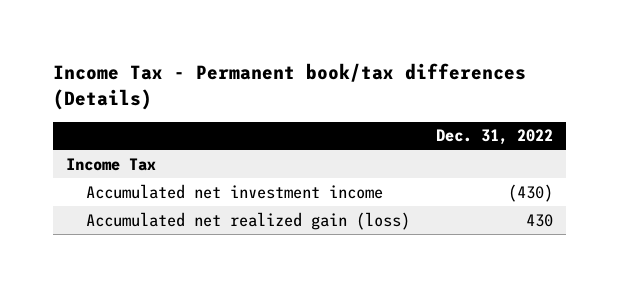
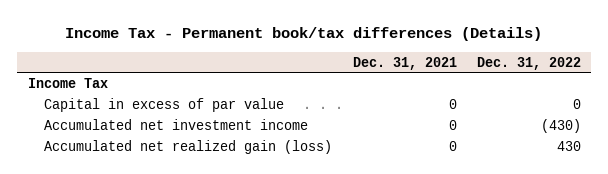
none -> [352,56,457,70] Dec. 31, 2021
none -> [44,97,285,112] Capital in excess of par value

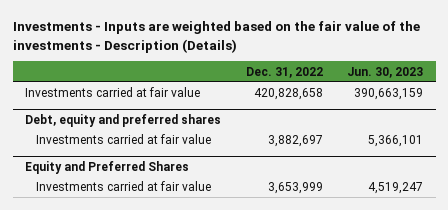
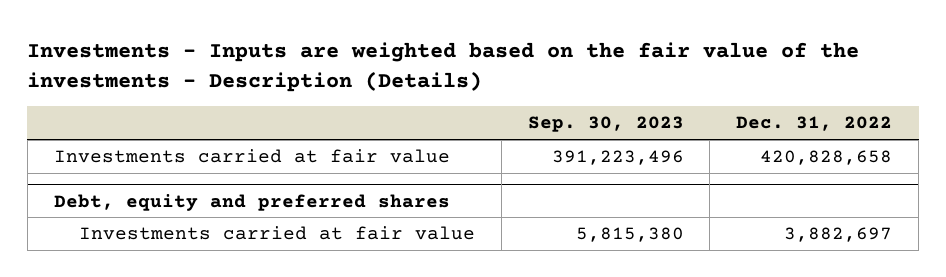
[347,66,424,78] Jun. 30, 2023 -> none
none -> [527,116,684,133] Sep. 30, 2023
[25,161,190,175] Equity and Preferred Shares -> none
[35,181,211,192] Investments carried at fair value -> none

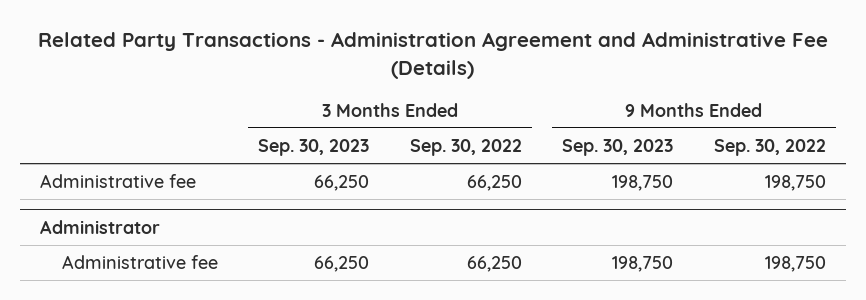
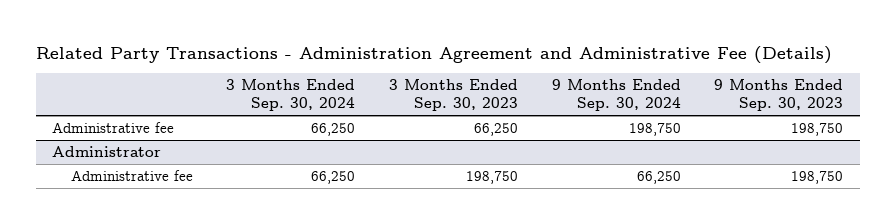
[409,138,522,156] Sep. 30, 2022 -> none
[713,138,826,156] Sep. 30, 2022 -> none
none -> [226,79,356,112] 3 Months Ended Sep. 30, 2024
none -> [551,79,681,112] 9 Months Ended Sep. 30, 2024
[314,255,370,272] 66,250 -> [466,171,519,185] 198,750

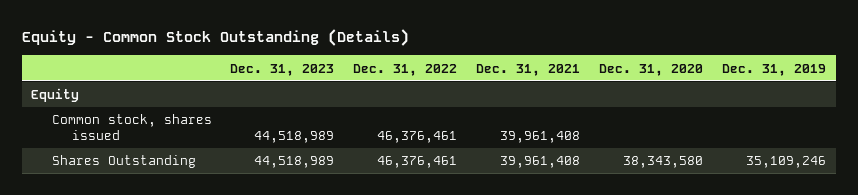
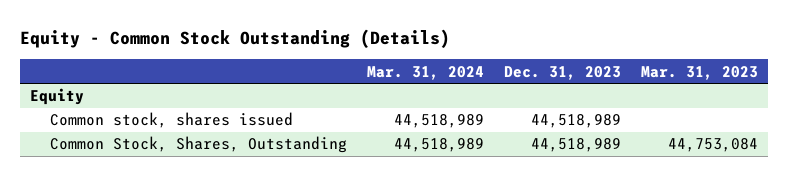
[353,63,458,76] Dec. 31, 2022 -> none
[476,63,581,76] Dec. 31, 2021 -> none
[599,63,704,76] Dec. 31, 2020 -> none
[722,63,827,76] Dec. 31, 2019 -> none
none -> [366,65,484,80] Mar. 31, 2024
none -> [640,65,758,80] Mar. 31, 2023
[51,155,196,169] Shares Outstanding -> [49,136,347,154] Common Stock, Shares, Outstanding

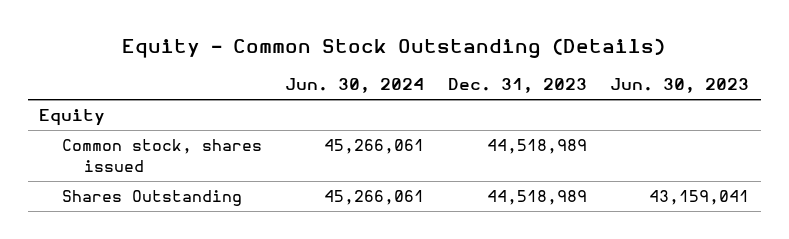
[366,65,484,80] Mar. 31, 2024 -> none
[640,65,758,80] Mar. 31, 2023 -> none
none -> [285,78,425,94] Jun. 30, 2024
none -> [610,78,750,94] Jun. 30, 2023
[49,136,347,154] Common Stock, Shares, Outstanding -> [61,190,242,207] Shares Outstanding

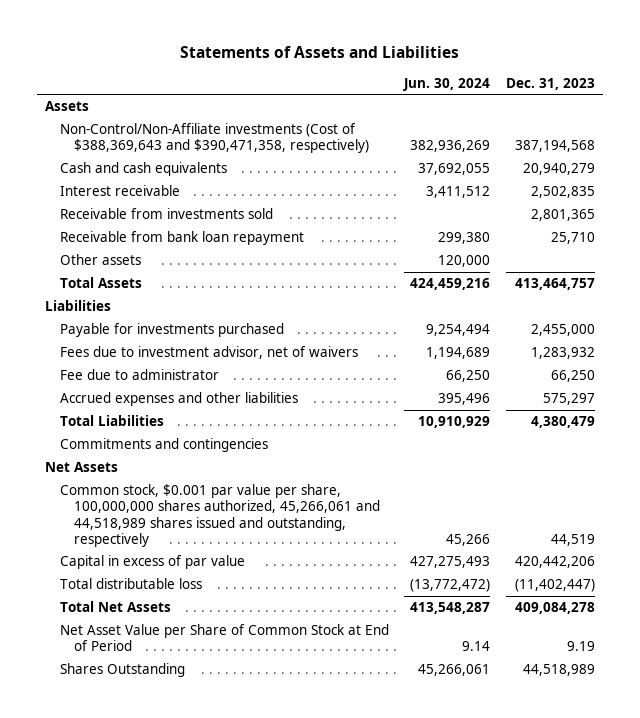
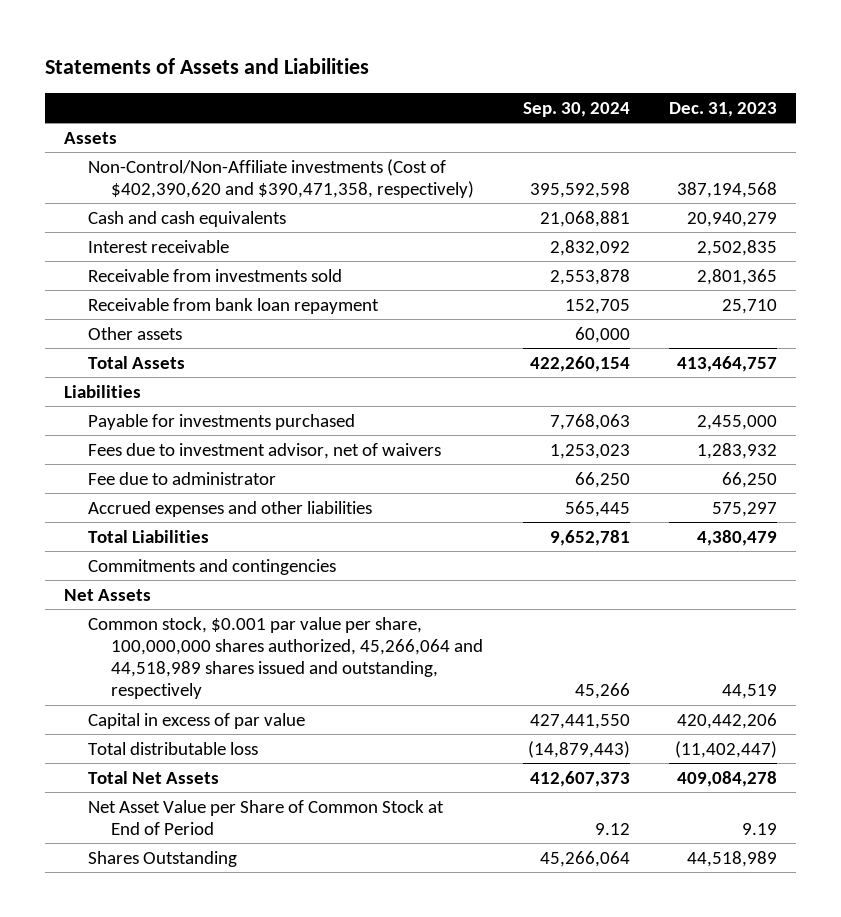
[403,77,491,91] Jun. 30, 2024 -> none
none -> [522,101,630,117] Sep. 30, 2024
[59,123,370,154] Non-Control/Non-Affiliate investments (Cost of $388,369,643 and $390,471,358, respectively) -> [87,158,475,198] Non-Control/Non-Affiliate investments (Cost of $402,390,620 and $390,471,358, respectively)
[59,484,381,547] Common stock, $0.001 par value per share, 100,000,000 shares authorized, 45,266,061 and 44,518,989 shares issued and outstanding, respectively -> [87,616,484,700] Common stock, $0.001 par value per share, 100,000,000 shares authorized, 45,266,064 and 44,518,989 shares issued and outstanding, respectively

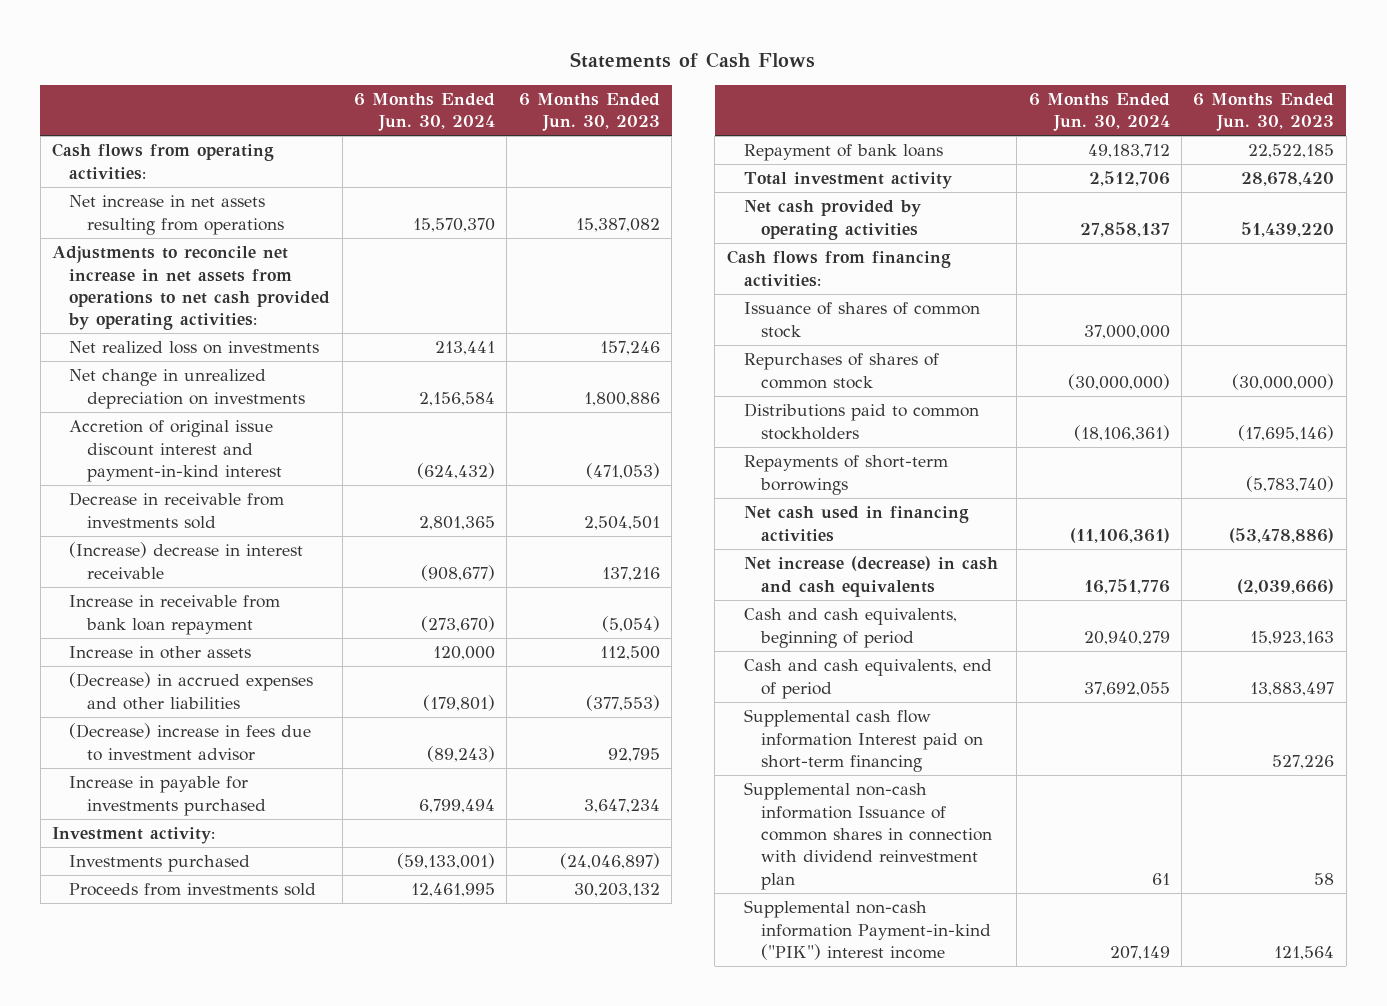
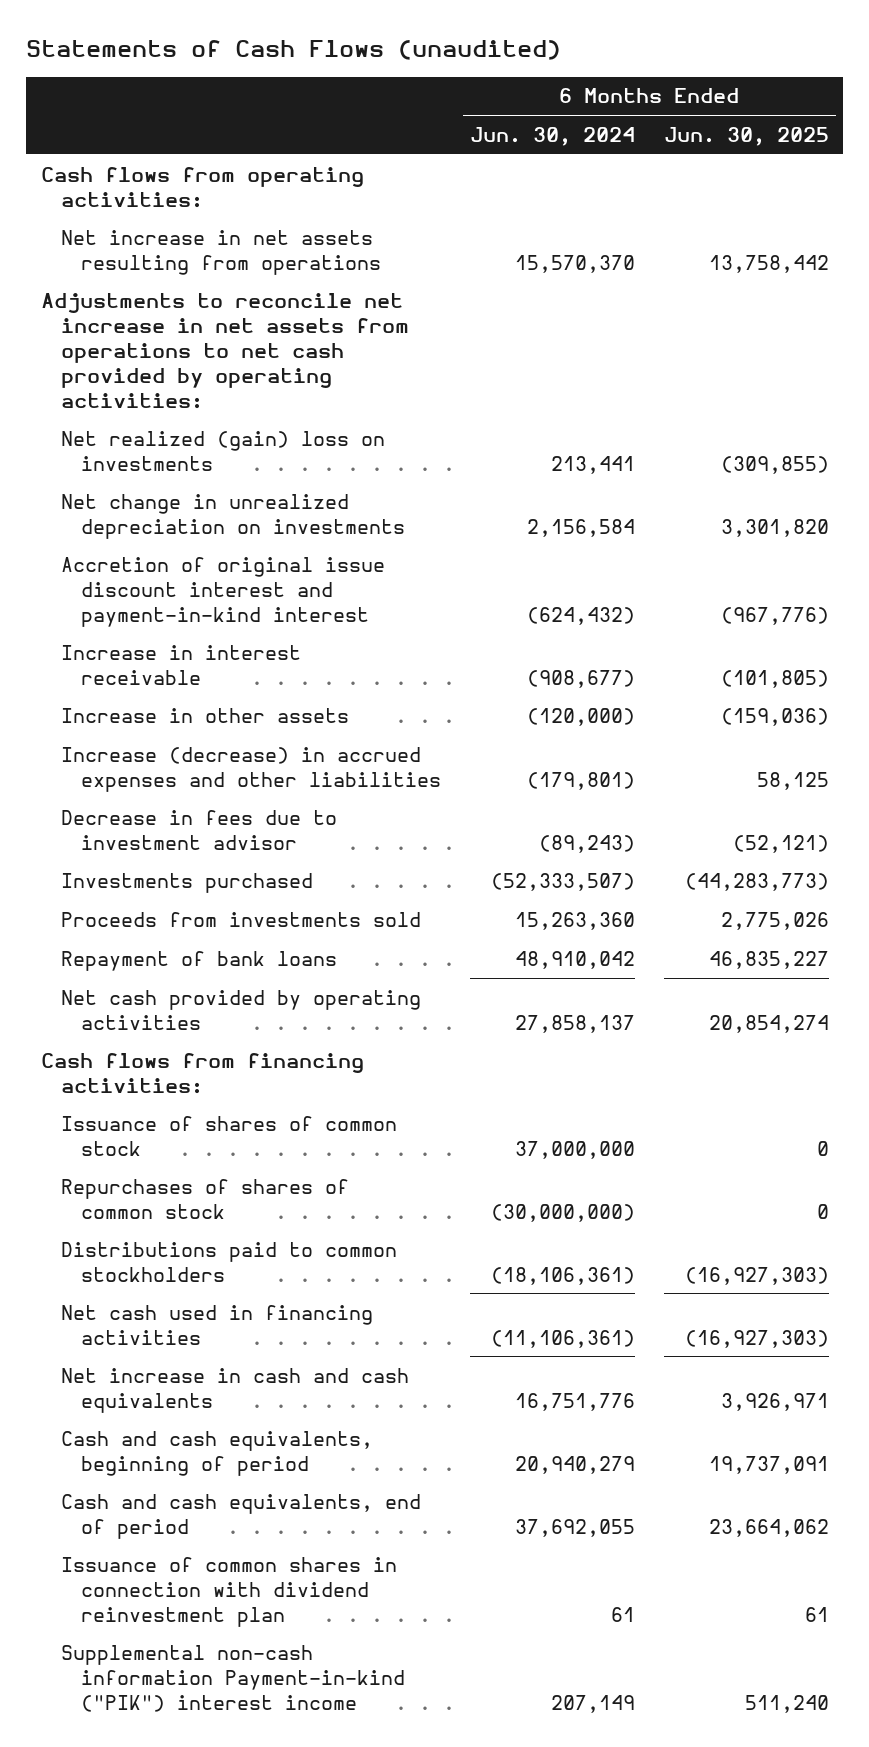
[570,52,816,69] Statements of Cash Flows -> [26,39,562,60] Statements of Cash Flows (unaudited)
[518,92,660,132] 6 Months Ended Jun. 30, 2023 -> none
none -> [663,126,829,146] Jun. 30, 2025
[69,341,320,355] Net realized loss on investments -> [60,430,385,471] Net realized (gain) loss on investments
[69,492,285,529] Decrease in receivable from investments sold -> none
[69,595,281,635] Increase in receivable from bank loan repayment -> none
[69,776,266,816] Increase in payable for investments purchased -> none
[52,827,216,845] Investment activity: -> none
[743,172,952,190] Total investment activity -> none
[69,542,304,579] (Increase) decrease in interest receivable -> [60,644,301,685] Increase in interest receivable
[433,646,496,661] 120,000 -> [526,707,635,726] (120,000)
[69,672,314,710] (Decrease) in accrued expenses and other liabilities -> [60,746,442,792] Increase (decrease) in accrued expenses and other liabilities
[69,723,312,761] (Decrease) increase in fees due to investment advisor -> [60,809,337,850] Decrease in fees due to investment advisor
[397,853,496,870] (59,133,001) -> [490,872,635,891] (52,333,507)
[411,883,496,898] 12,461,995 -> [514,911,635,930] 15,263,360
[1087,144,1170,159] 49,183,712 -> [514,950,635,969] 48,910,042
[743,455,948,495] Repayments of short-term borrowings -> none
[743,556,998,597] Net increase (decrease) in cash and cash equivalents -> [60,1367,409,1413] Net increase in cash and cash equivalents
[743,709,984,772] Supplemental cash flow information Interest paid on short-term financing -> none
[743,782,993,890] Supplemental non-cash information Issuance of common shares in connection with dividend reinvestment plan -> [60,1556,397,1627] Issuance of common shares in connection with dividend reinvestment plan

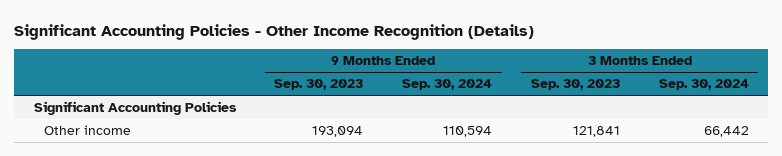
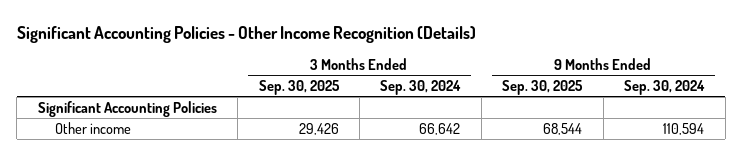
[274,79,364,91] Sep. 30, 2023 -> none
[530,79,620,91] Sep. 30, 2023 -> none
none -> [258,80,340,96] Sep. 30, 2025
none -> [502,80,584,96] Sep. 30, 2025
[703,126,749,138] 66,442 -> [419,122,461,135] 66,642

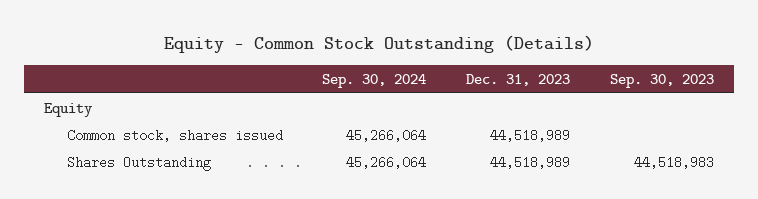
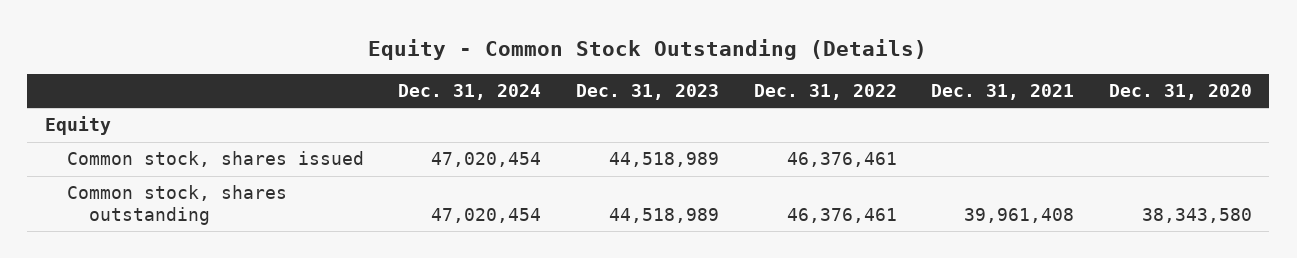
[322,73,427,88] Sep. 30, 2024 -> none
[609,73,714,88] Sep. 30, 2023 -> none
none -> [398,84,542,101] Dec. 31, 2024
none -> [753,84,897,101] Dec. 31, 2022
none -> [931,84,1075,101] Dec. 31, 2021
none -> [1109,84,1253,101] Dec. 31, 2020
[66,155,211,171] Shares Outstanding -> [66,185,287,225] Common stock, shares outstanding

